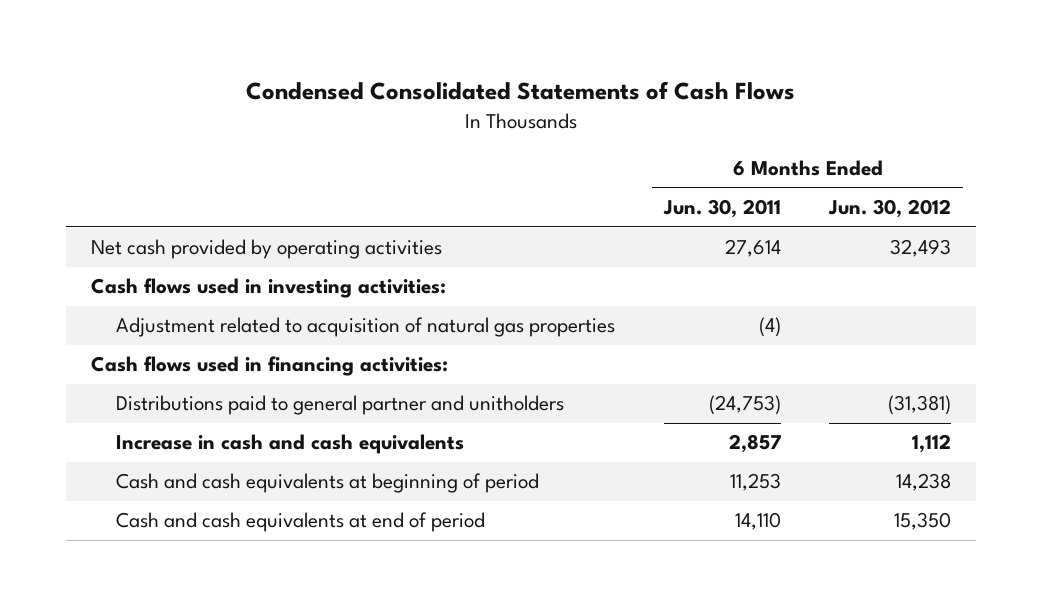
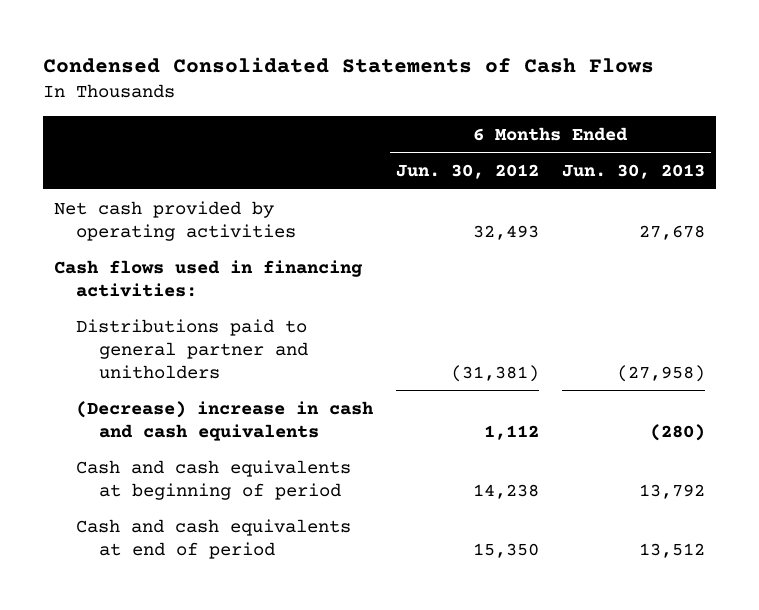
[662,199,781,219] Jun. 30, 2011 -> none
none -> [561,164,705,180] Jun. 30, 2013
[90,278,446,299] Cash flows used in investing activities: -> none
[116,317,616,338] Adjustment related to acquisition of natural gas properties -> none
[116,434,465,455] Increase in cash and cash equivalents -> [76,400,375,441] (Decrease) increase in cash and cash equivalents

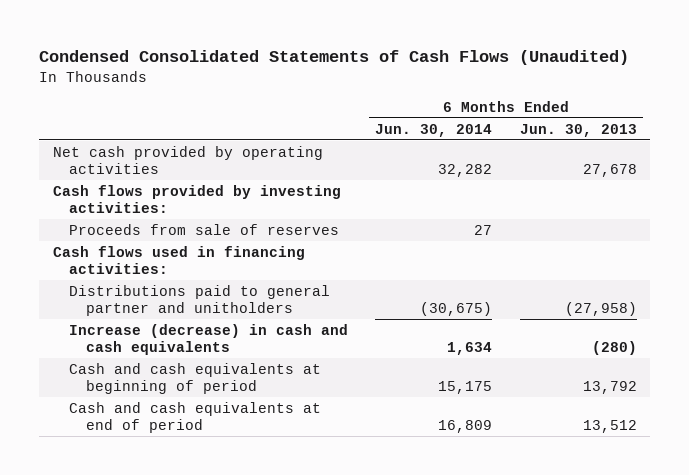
[42,56,654,73] Condensed Consolidated Statements of Cash Flows -> [38,49,629,65] Condensed Consolidated Statements of Cash Flows (Unaudited)
[396,164,540,180] Jun. 30, 2012 -> none
none -> [375,123,493,137] Jun. 30, 2014
none -> [52,184,341,214] Cash flows provided by investing activities:
none -> [69,223,340,235] Proceeds from sale of reserves
[76,400,375,441] (Decrease) increase in cash and cash equivalents -> [69,323,349,356] Increase (decrease) in cash and cash equivalents

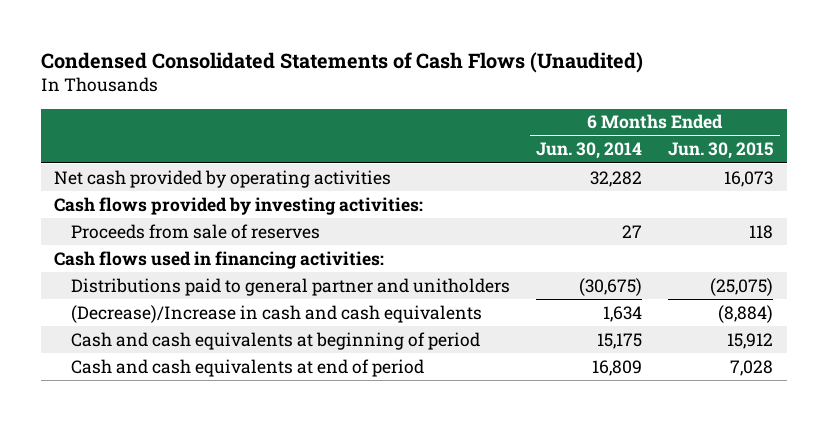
[519,123,637,137] Jun. 30, 2013 -> none
none -> [668,142,774,160] Jun. 30, 2015
[69,323,349,356] Increase (decrease) in cash and cash equivalents -> [71,304,483,323] (Decrease)/Increase in cash and cash equivalents

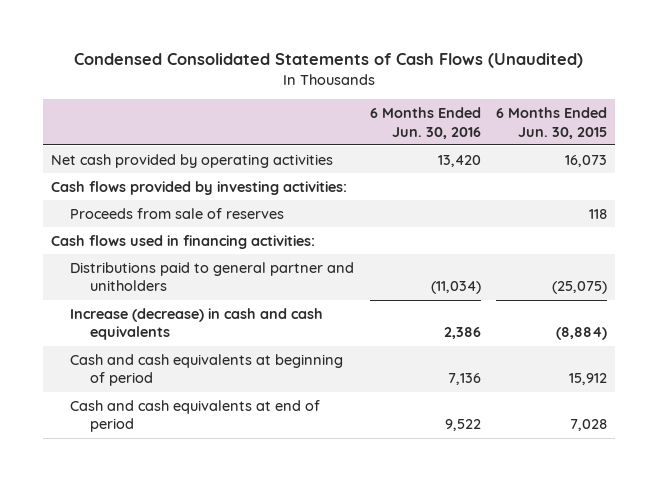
[536,142,643,160] Jun. 30, 2014 -> none
none -> [369,107,481,139] 6 Months Ended Jun. 30, 2016
[71,304,483,323] (Decrease)/Increase in cash and cash equivalents -> [70,307,324,341] Increase (decrease) in cash and cash equivalents

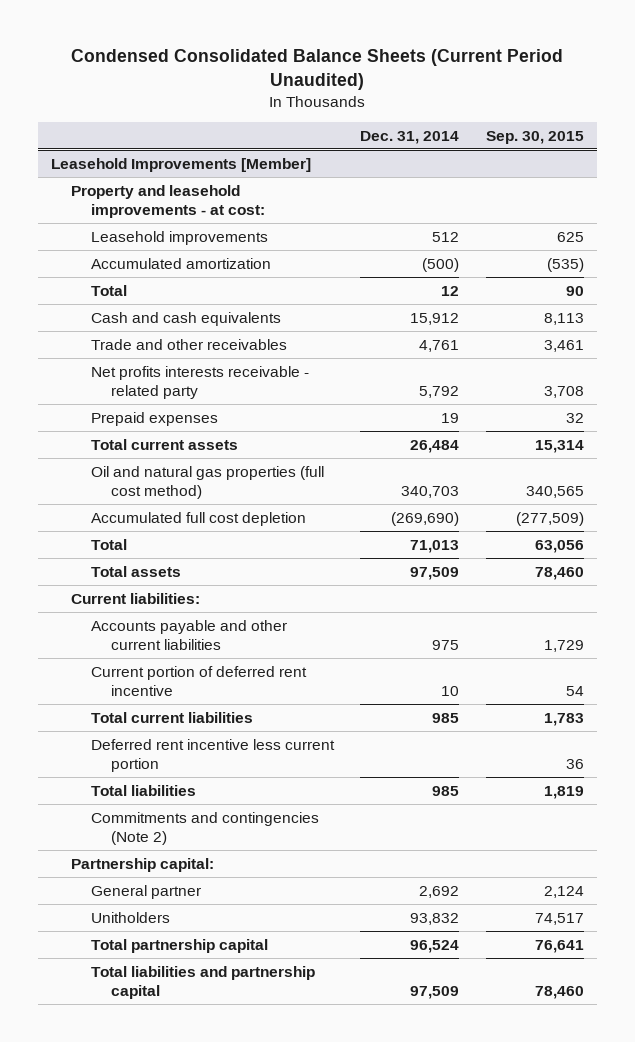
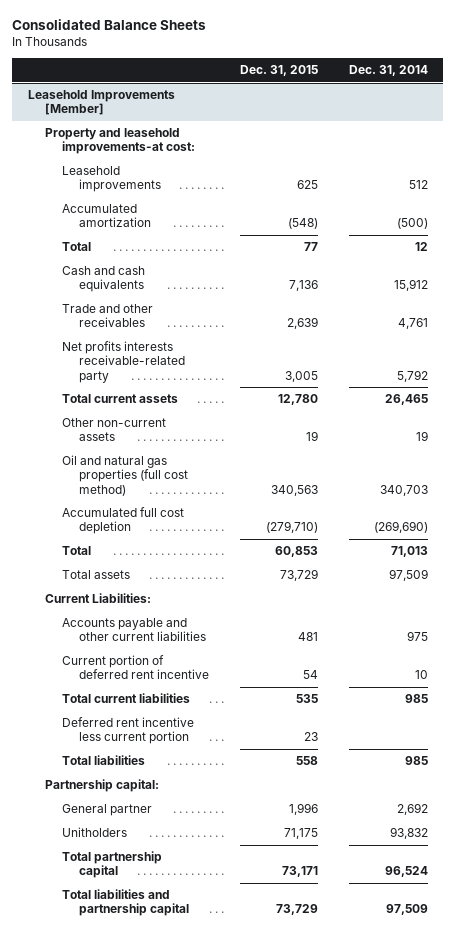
[71,48,564,90] Condensed Consolidated Balance Sheets (Current Period Unaudited) -> [12,19,207,31] Consolidated Balance Sheets
[485,130,584,144] Sep. 30, 2015 -> none
none -> [239,65,318,77] Dec. 31, 2015
[71,184,265,219] Property and leasehold improvements - at cost: -> [44,128,195,155] Property and leasehold improvements-at cost:
[90,411,218,426] Prepaid expenses -> none
[90,365,309,400] Net profits interests receivable - related party -> [61,341,185,383] Net profits interests receivable-related party
[410,439,460,453] 26,484 -> [384,394,428,406] 26,465
none -> [61,418,166,442] Other non-current assets
[71,592,201,604] Current liabilities: -> [44,593,151,604] Current Liabilities:
[90,811,319,846] Commitments and contingencies (Note 2) -> none

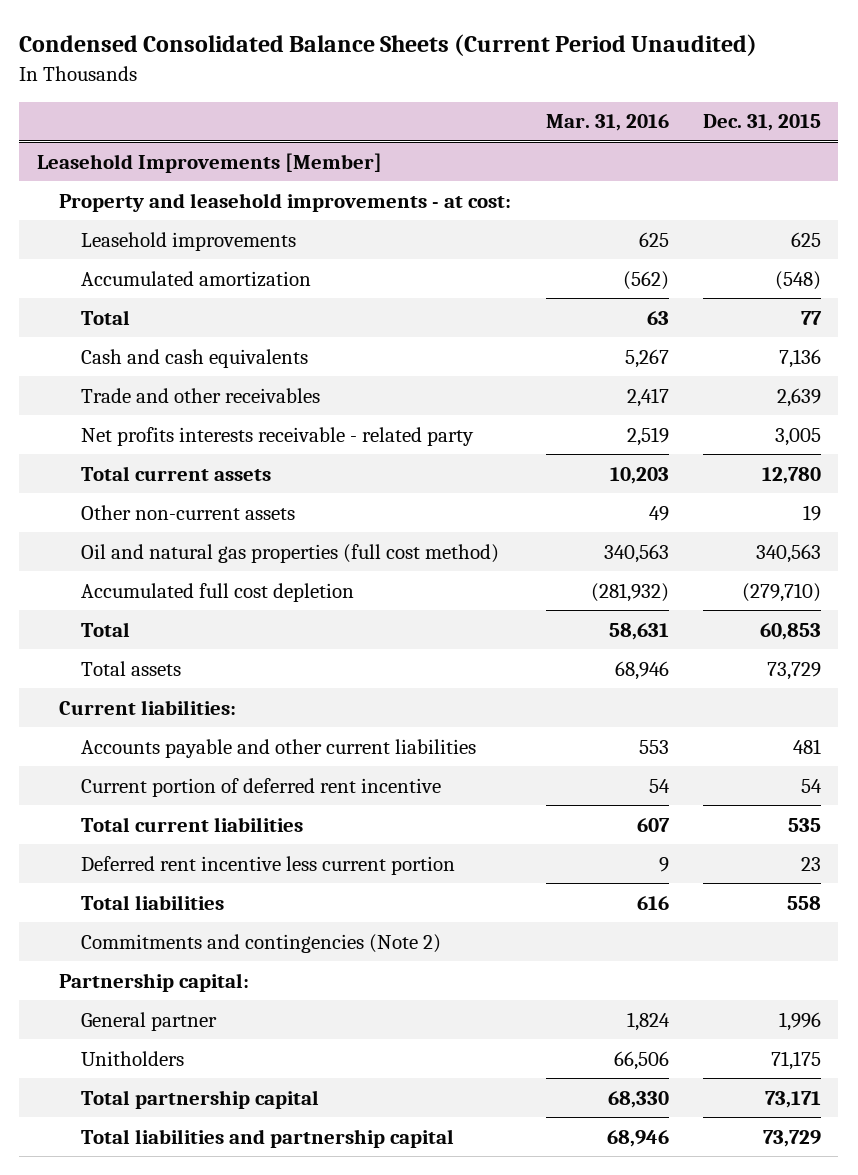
[12,19,207,31] Consolidated Balance Sheets -> [19,34,758,57] Condensed Consolidated Balance Sheets (Current Period Unaudited)
[348,65,428,77] Dec. 31, 2014 -> none
none -> [545,114,669,132] Mar. 31, 2016
[44,128,195,155] Property and leasehold improvements-at cost: -> [59,192,512,212] Property and leasehold improvements - at cost:
[61,341,185,383] Net profits interests receivable-related party -> [81,426,475,446] Net profits interests receivable - related party
[44,593,151,604] Current Liabilities: -> [59,699,237,715] Current liabilities:
none -> [81,933,442,953] Commitments and contingencies (Note 2)

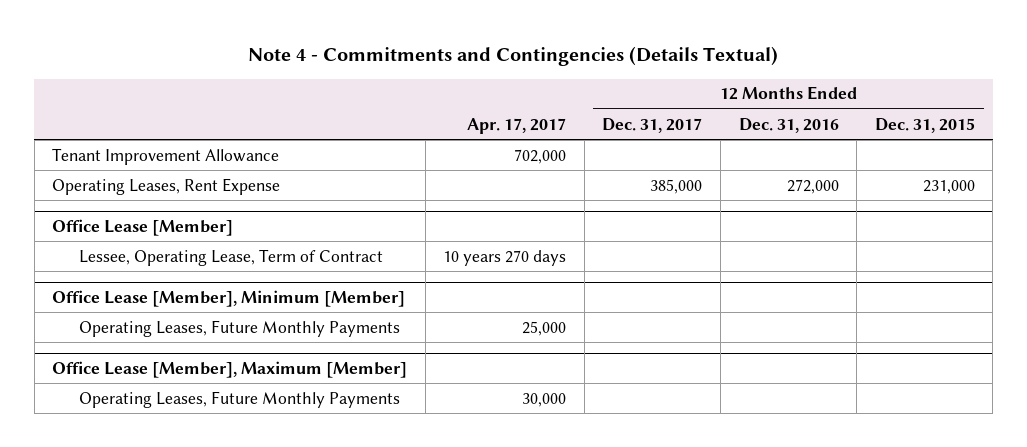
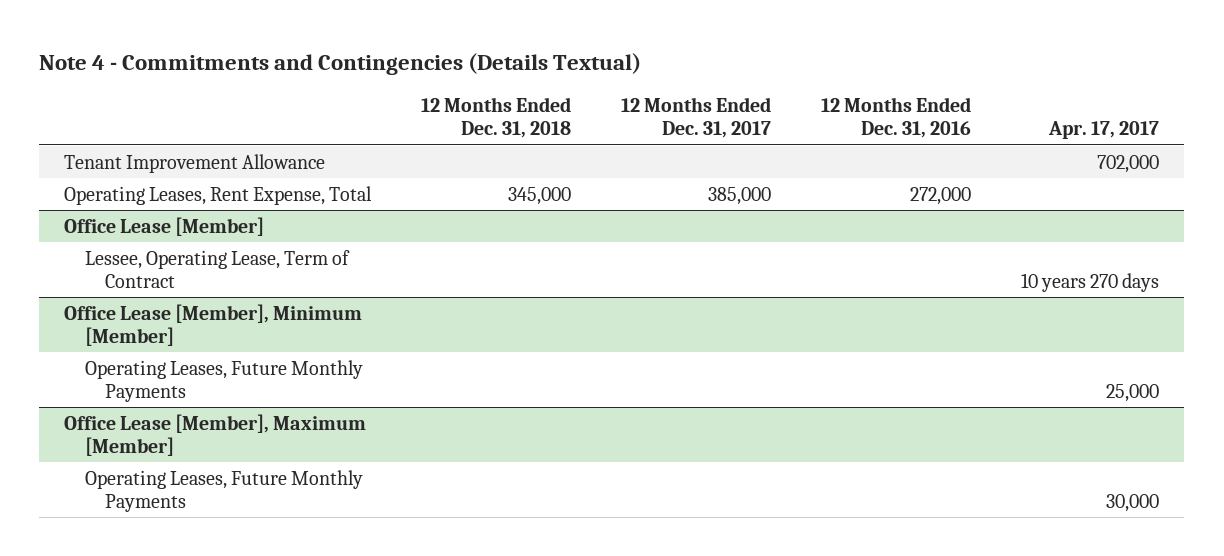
[874,117,975,133] Dec. 31, 2015 -> none
none -> [421,97,572,139] 12 Months Ended Dec. 31, 2018
[52,177,281,195] Operating Leases, Rent Expense -> [64,185,373,205] Operating Leases, Rent Expense, Total

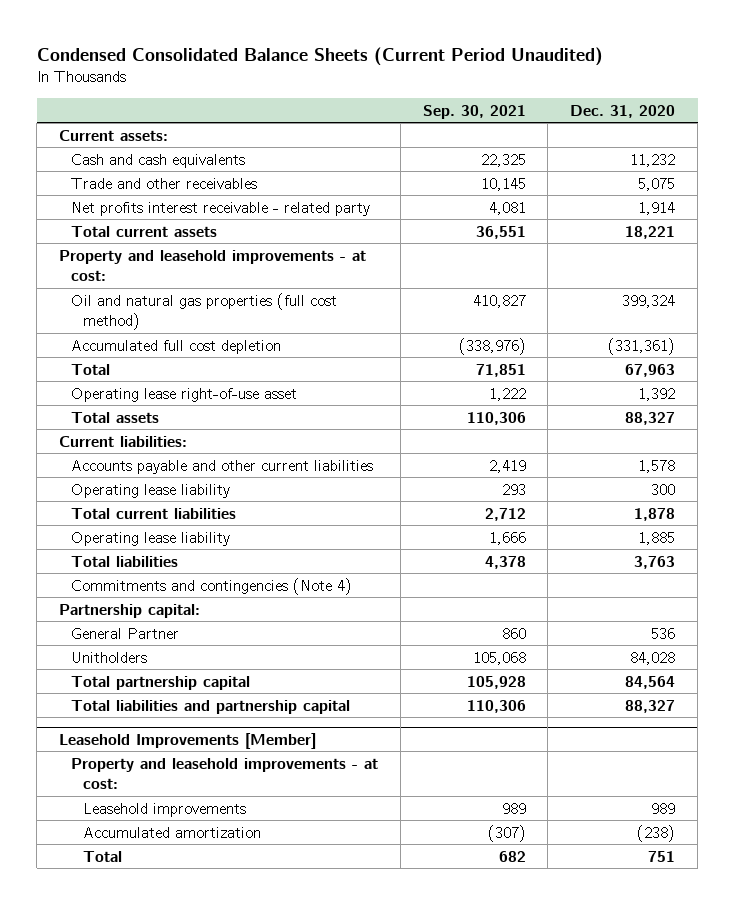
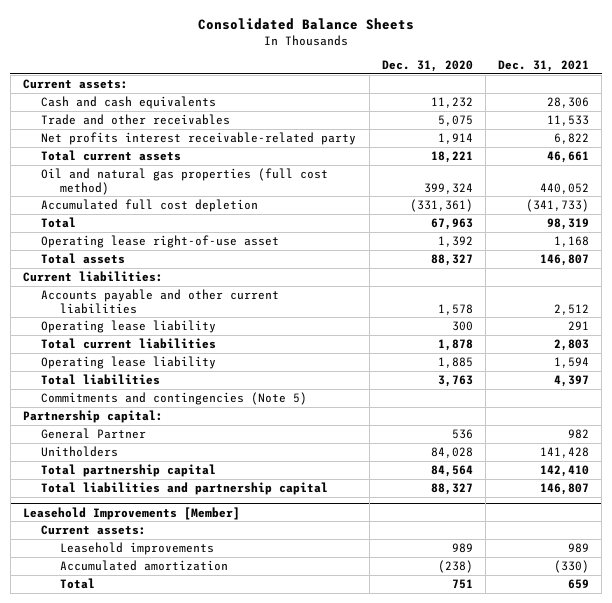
[36,47,603,67] Condensed Consolidated Balance Sheets (Current Period Unaudited) -> [197,17,414,30] Consolidated Balance Sheets
[422,104,526,119] Sep. 30, 2021 -> none
none -> [497,60,589,73] Dec. 31, 2021
[70,201,370,216] Net profits interest receivable - related party -> [41,131,357,145] Net profits interest receivable-related party
[59,249,367,281] Property and leasehold improvements - at cost: -> none
[70,577,352,595] Commitments and contingencies (Note 4) -> [41,391,308,405] Commitments and contingencies (Note 5)
[70,757,378,789] Property and leasehold improvements - at cost: -> none
none -> [41,524,147,535] Current assets:

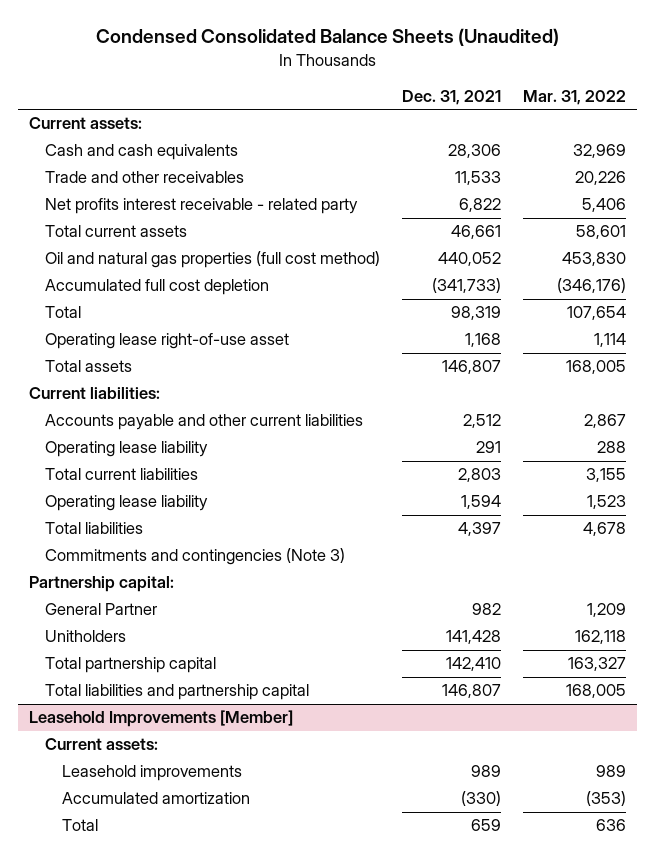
[197,17,414,30] Consolidated Balance Sheets -> [95,28,559,47] Condensed Consolidated Balance Sheets (Unaudited)
[381,60,473,73] Dec. 31, 2020 -> none
none -> [523,90,627,106] Mar. 31, 2022
[41,131,357,145] Net profits interest receivable-related party -> [45,198,359,215] Net profits interest receivable - related party
[41,391,308,405] Commitments and contingencies (Note 5) -> [45,548,346,566] Commitments and contingencies (Note 3)

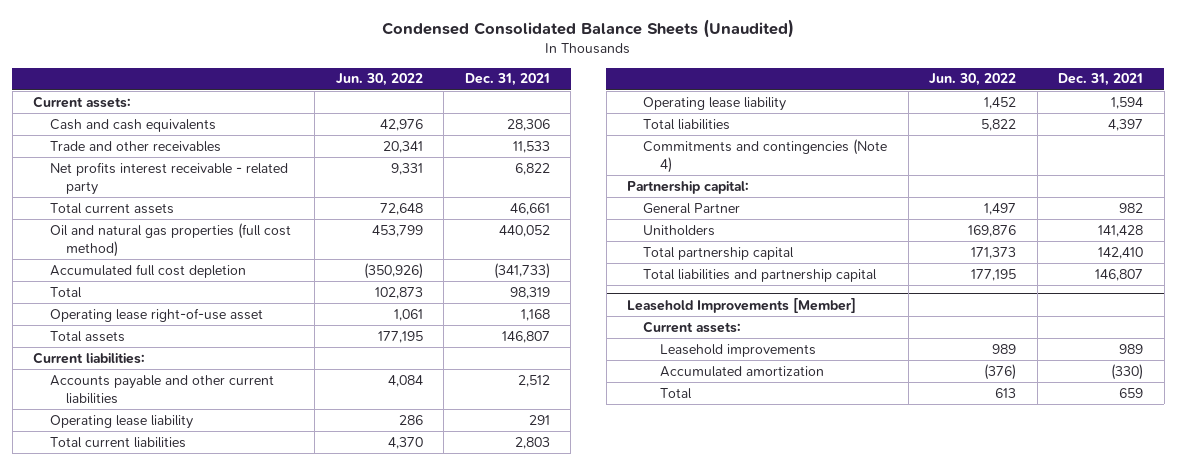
[523,90,627,106] Mar. 31, 2022 -> none
none -> [335,73,423,87] Jun. 30, 2022
[45,548,346,566] Commitments and contingencies (Note 3) -> [643,138,888,173] Commitments and contingencies (Note 4)

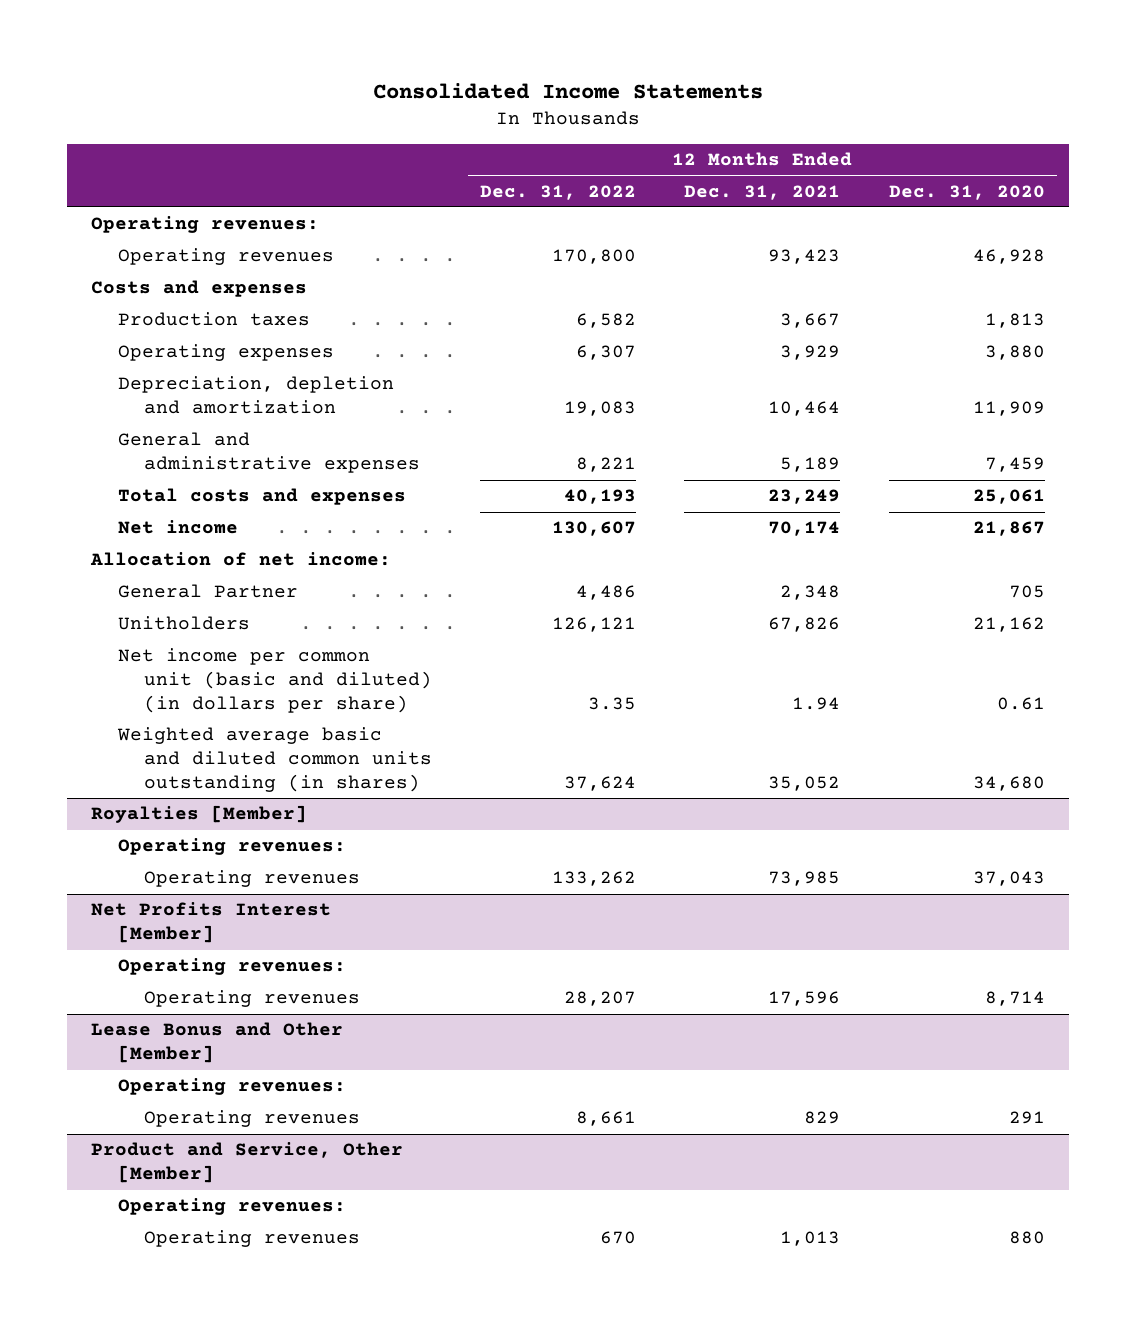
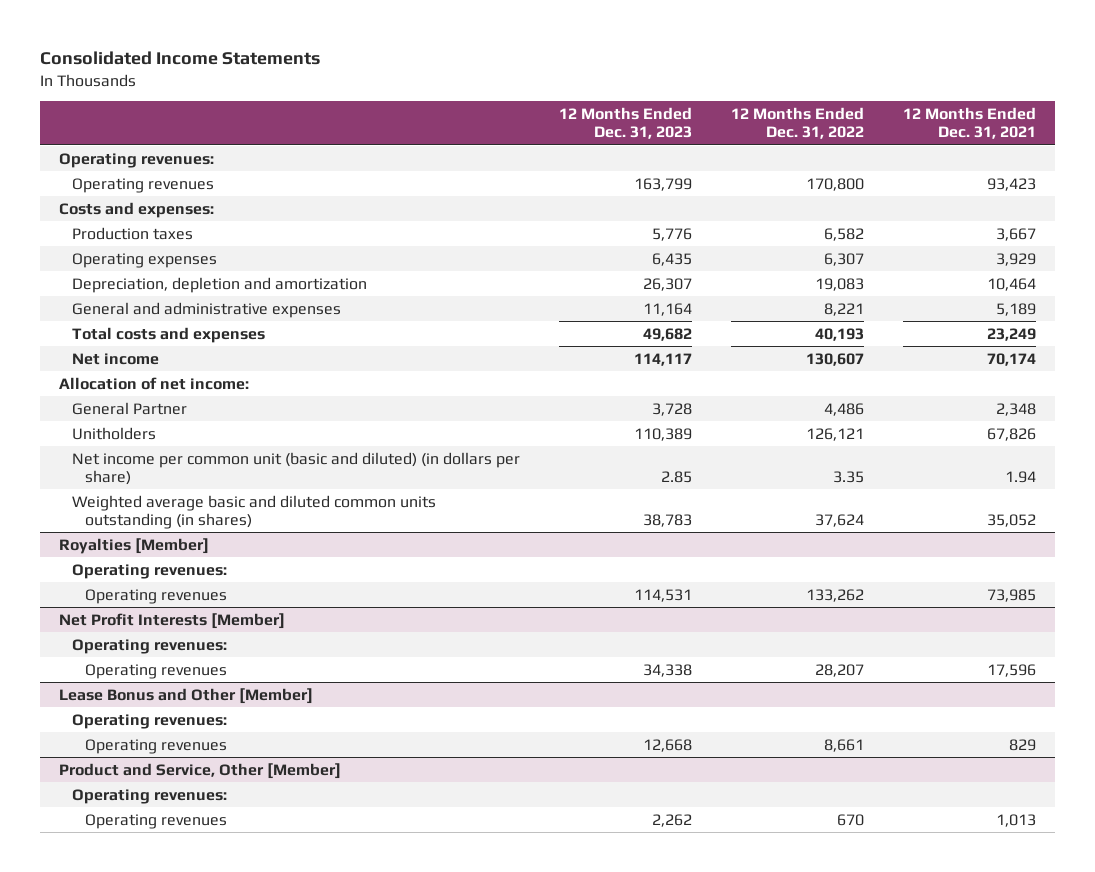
[888,184,1045,200] Dec. 31, 2020 -> none
none -> [558,107,692,140] 12 Months Ended Dec. 31, 2023
[91,280,308,298] Costs and expenses -> [59,201,215,218] Costs and expenses:
[91,902,332,944] Net Profits Interest [Member] -> [59,612,286,629] Net Profit Interests [Member]

